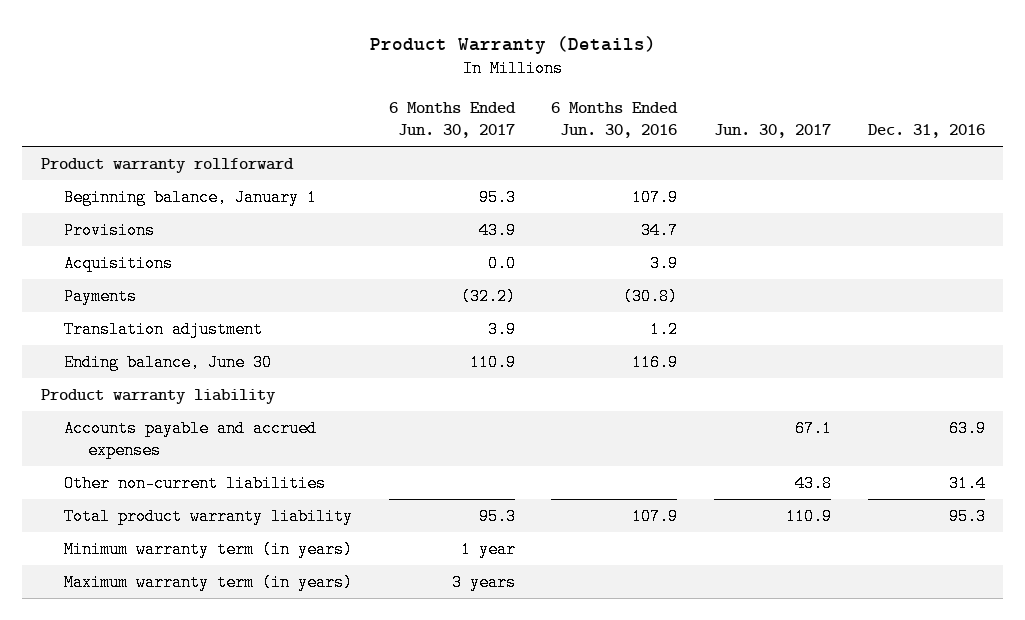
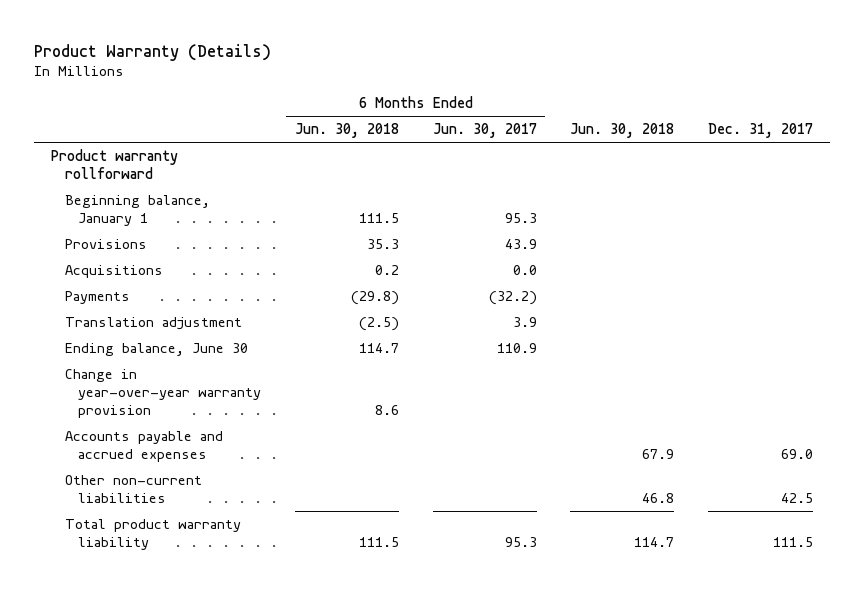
[551,101,679,138] 6 Months Ended Jun. 30, 2016 -> none
[714,123,832,138] Jun. 30, 2017 -> none
[867,123,985,138] Dec. 31, 2016 -> none
none -> [294,123,399,139] Jun. 30, 2018
none -> [570,123,675,139] Jun. 30, 2018
none -> [707,123,813,139] Dec. 31, 2017
[40,388,276,404] Product warranty liability -> none
none -> [64,368,262,419] Change in year-over-year warranty provision
[64,540,354,558] Minimum warranty term (in years) -> none
[64,573,354,591] Maximum warranty term (in years) -> none

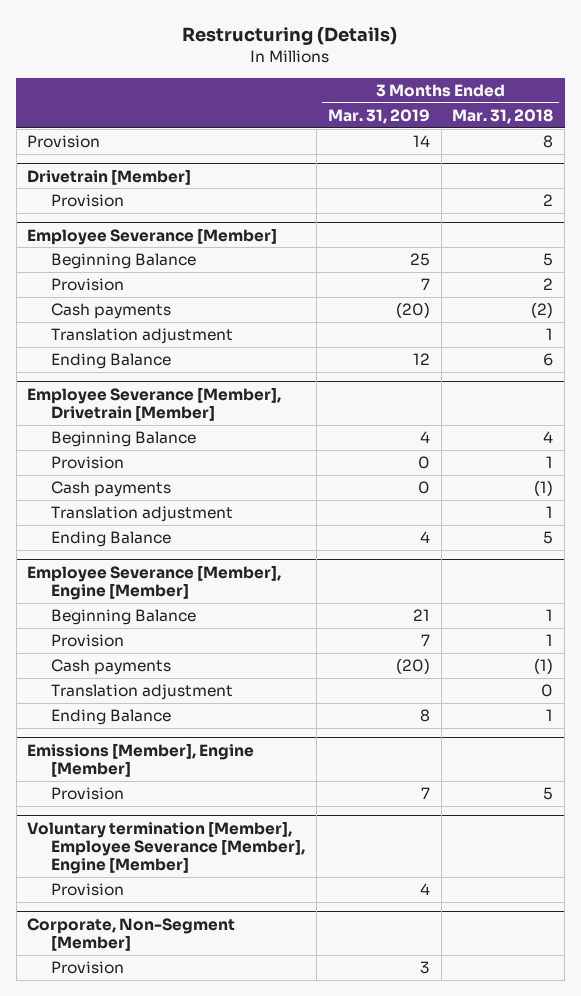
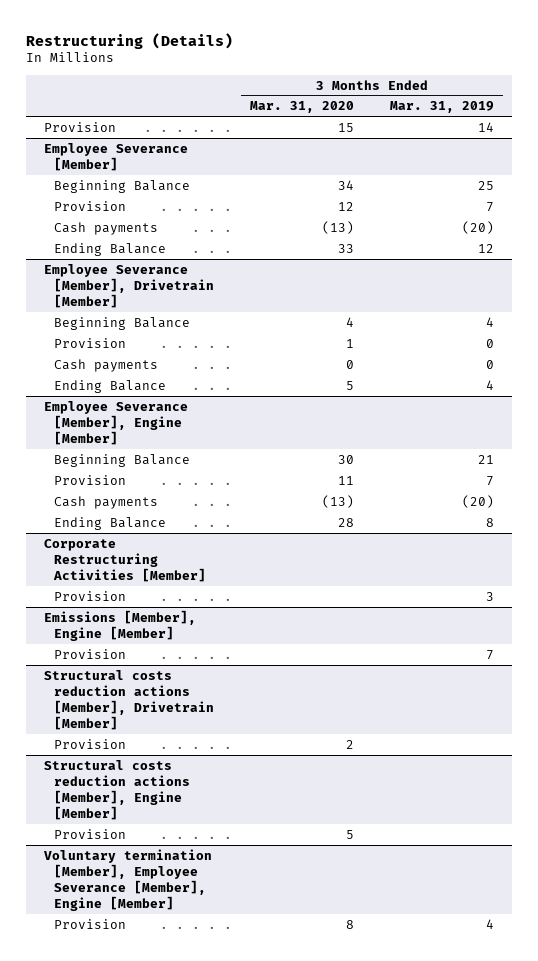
[452,109,554,125] Mar. 31, 2018 -> none
none -> [249,101,354,114] Mar. 31, 2020
[27,168,192,185] Drivetrain [Member] -> none
[51,194,125,208] Provision -> none
[51,328,234,345] Translation adjustment -> none
[51,506,234,523] Translation adjustment -> none
[51,684,234,701] Translation adjustment -> none
none -> [44,538,206,582] Corporate Restructuring Activities [Member]
none -> [53,590,126,601] Provision
none -> [44,669,214,730] Structural costs reduction actions [Member], Drivetrain [Member]
none -> [53,738,126,749] Provision
none -> [44,759,190,820] Structural costs reduction actions [Member], Engine [Member]
none -> [53,828,126,839] Provision
[27,917,236,951] Corporate, Non-Segment [Member] -> none
[51,961,125,975] Provision -> none

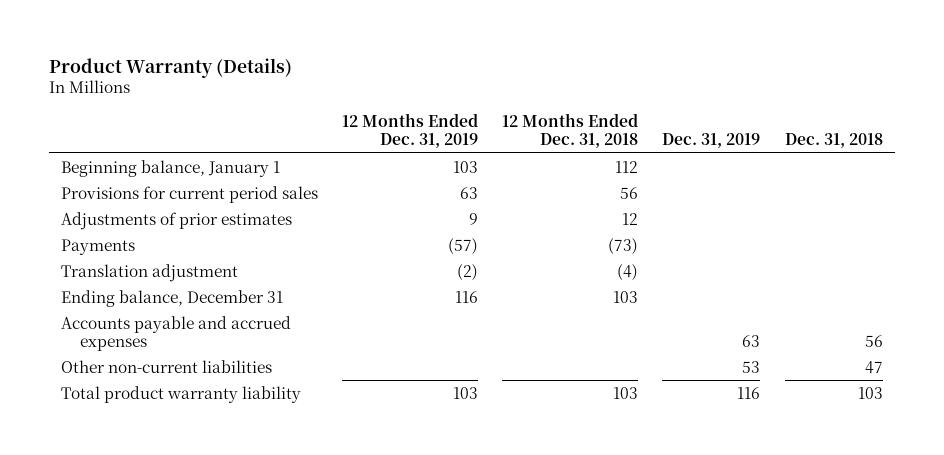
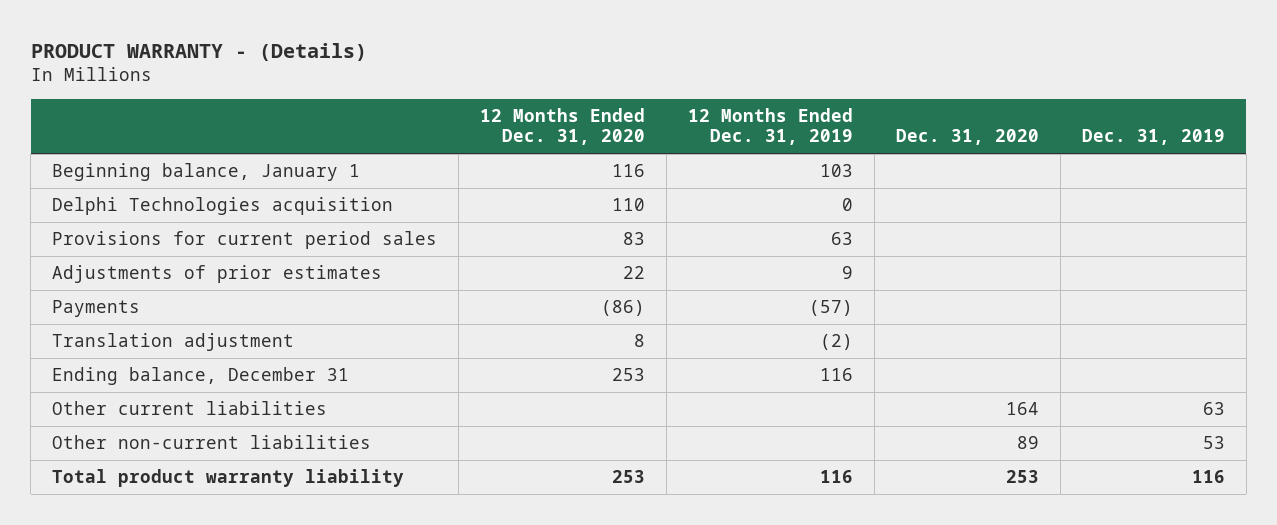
[48,57,292,78] Product Warranty (Details) -> [30,42,367,61] PRODUCT WARRANTY - (Details)
[502,113,639,149] 12 Months Ended Dec. 31, 2018 -> none
[784,133,883,149] Dec. 31, 2018 -> none
none -> [480,107,646,146] 12 Months Ended Dec. 31, 2020
none -> [895,129,1039,146] Dec. 31, 2020
none -> [52,197,394,216] Delphi Technologies acquisition
[60,315,291,351] Accounts payable and accrued expenses -> [52,401,328,416] Other current liabilities
[453,386,479,399] 103 -> [819,470,853,484] 116

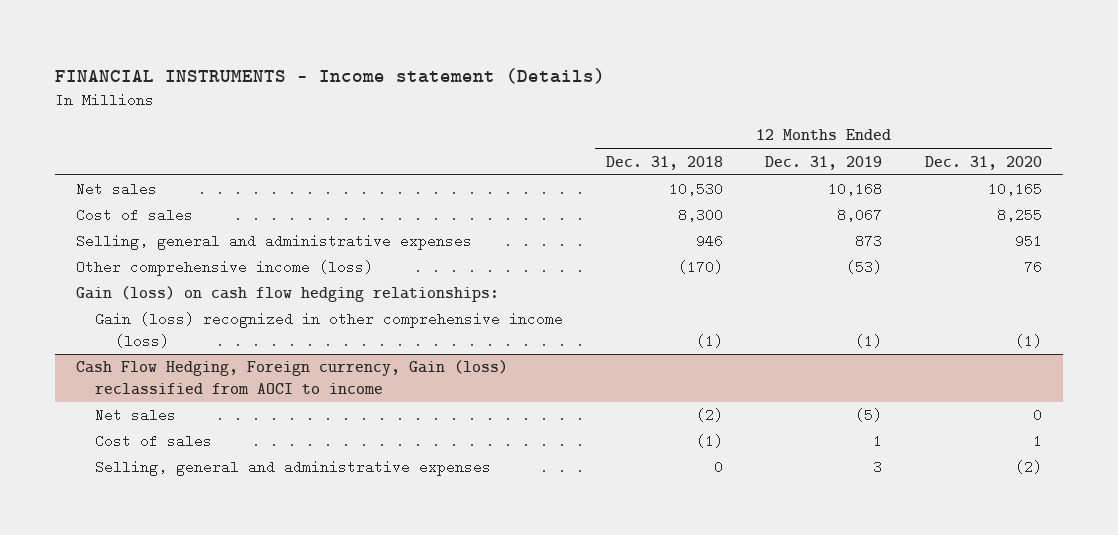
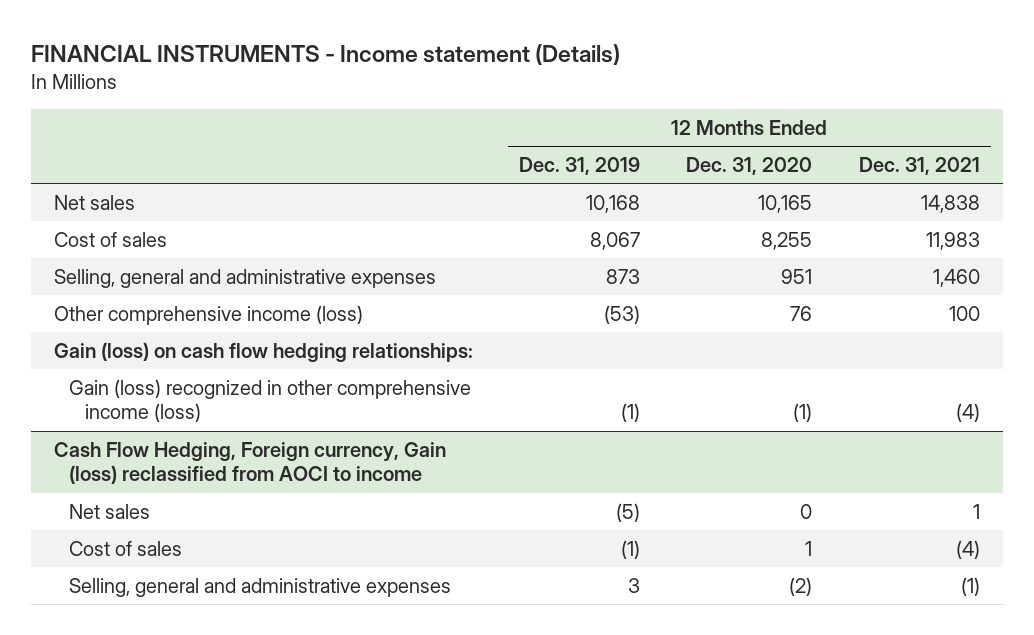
[605,155,723,170] Dec. 31, 2018 -> none
none -> [858,156,980,175] Dec. 31, 2021
[873,434,883,449] 1 -> [621,539,641,559] (1)

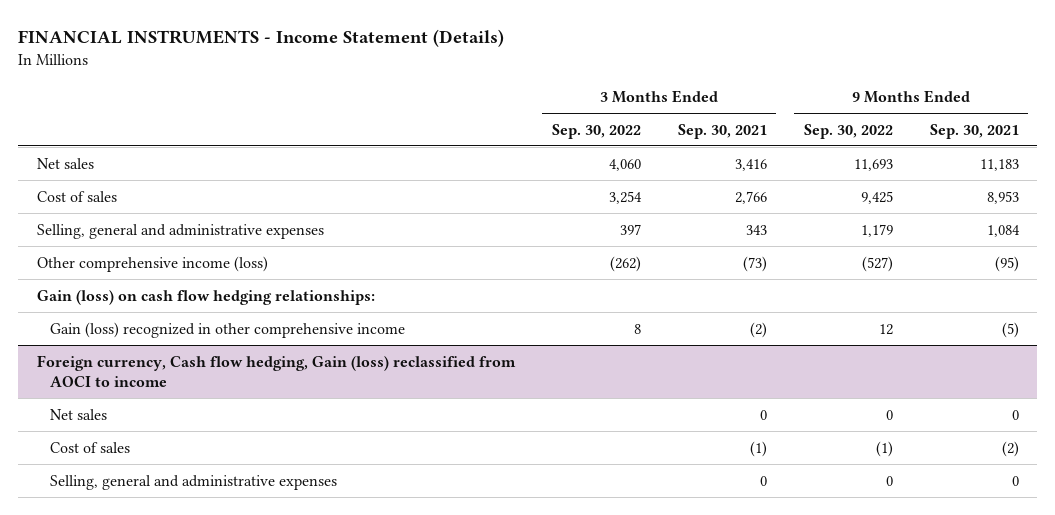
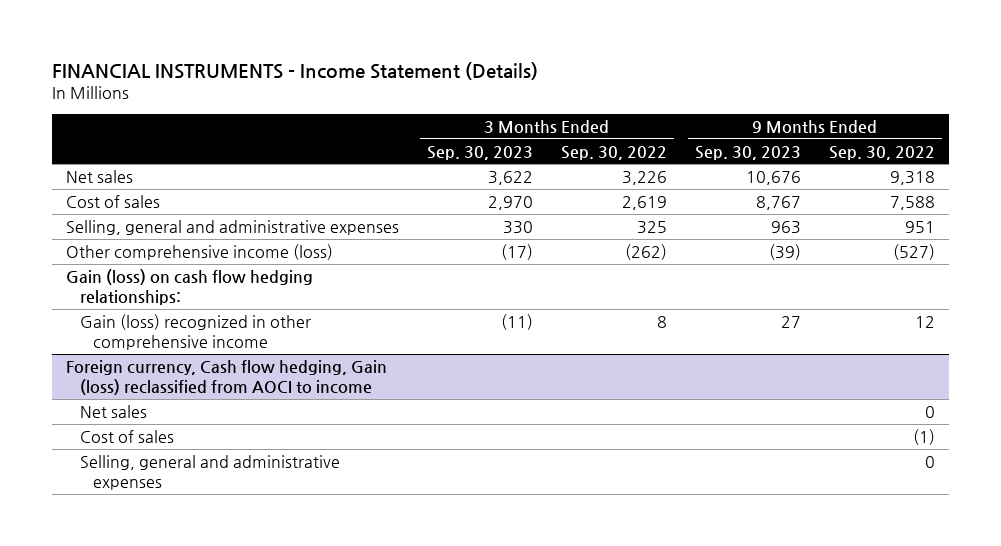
[677,123,767,139] Sep. 30, 2021 -> none
[929,123,1019,139] Sep. 30, 2021 -> none
none -> [426,145,533,160] Sep. 30, 2023
none -> [694,145,801,160] Sep. 30, 2023
[608,158,641,171] 4,060 -> [621,170,667,185] 3,226
[853,158,893,171] 11,693 -> [889,170,935,185] 9,318
[608,190,642,204] 3,254 -> [621,195,667,210] 2,619
[860,190,893,204] 9,425 -> [889,195,935,210] 7,588
[619,223,641,235] 397 -> [636,220,667,234] 325
[860,223,893,237] 1,179 -> [904,220,935,233] 951

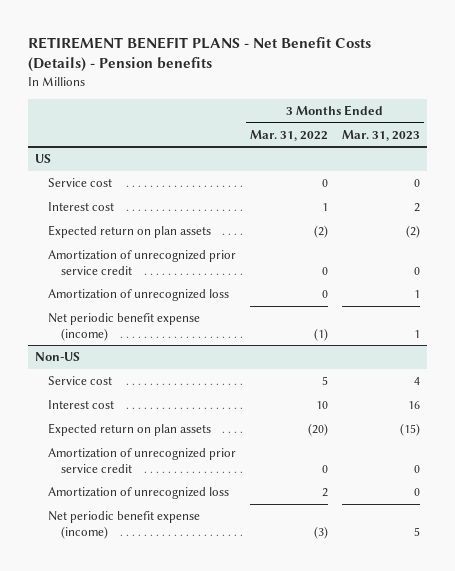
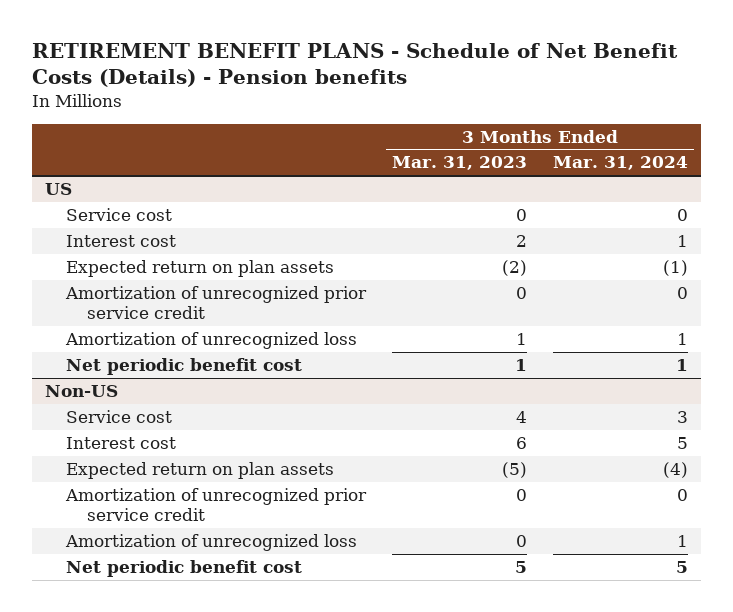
[28,37,372,73] RETIREMENT BENEFIT PLANS - Net Benefit Costs (Details) - Pension benefits -> [32,43,679,88] RETIREMENT BENEFIT PLANS - Schedule of Net Benefit Costs (Details) - Pension benefits
[249,129,328,141] Mar. 31, 2022 -> none
none -> [552,156,688,171] Mar. 31, 2024
[47,313,200,341] Net periodic benefit expense (income) -> [66,357,303,375] Net periodic benefit cost
[408,401,421,410] 16 -> [515,436,527,449] 6
[400,423,421,437] (15) -> [501,461,527,478] (5)
[47,511,200,539] Net periodic benefit expense (income) -> [66,559,303,577] Net periodic benefit cost

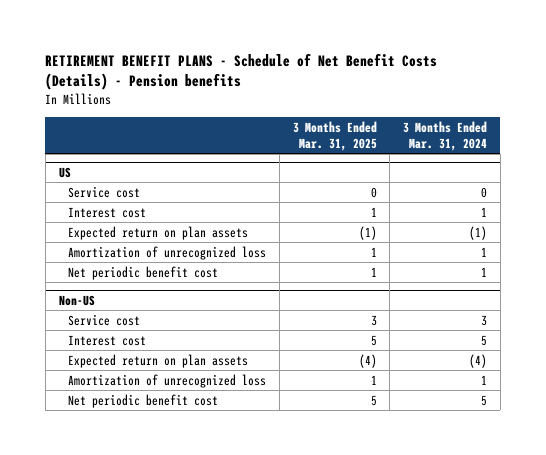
[391,156,527,171] Mar. 31, 2023 -> none
none -> [292,120,377,151] 3 Months Ended Mar. 31, 2025
[65,285,368,320] Amortization of unrecognized prior service credit -> none
[65,487,368,522] Amortization of unrecognized prior service credit -> none

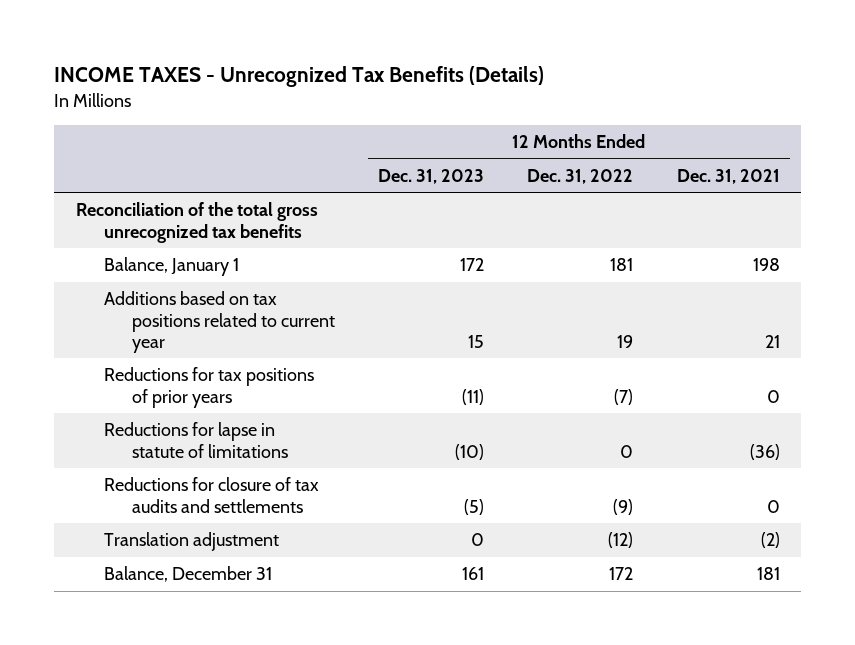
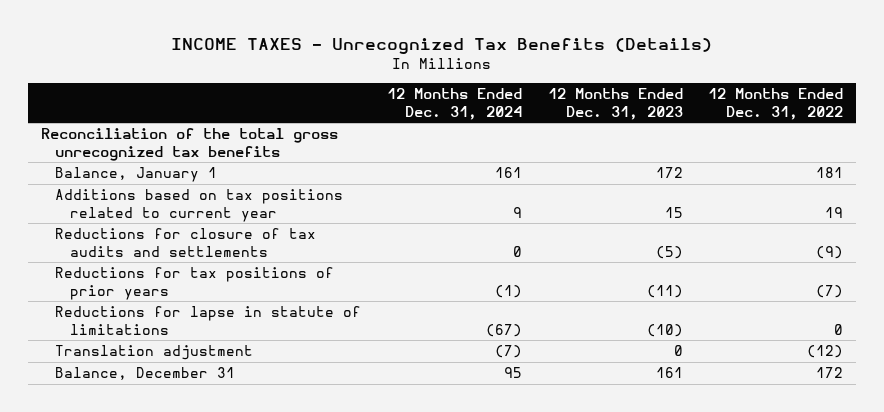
[676,168,780,184] Dec. 31, 2021 -> none
none -> [386,88,522,120] 12 Months Ended Dec. 31, 2024
[103,477,319,513] Reductions for closure of tax audits and settlements -> [55,228,317,257] Reductions for closure of tax audits and settlements

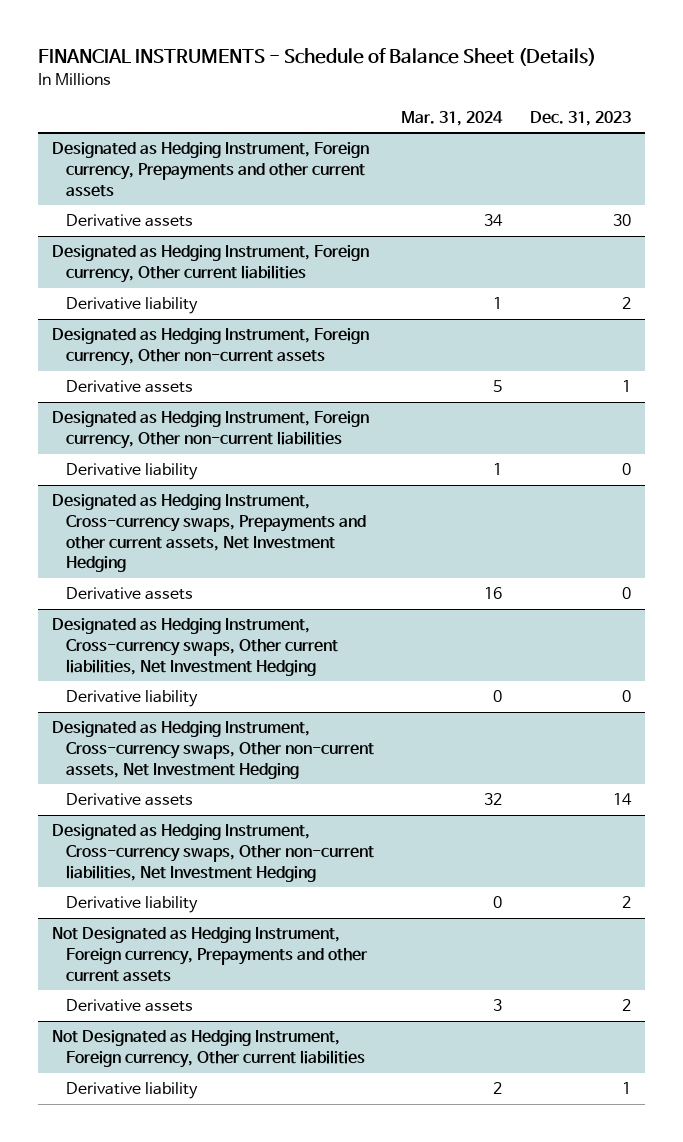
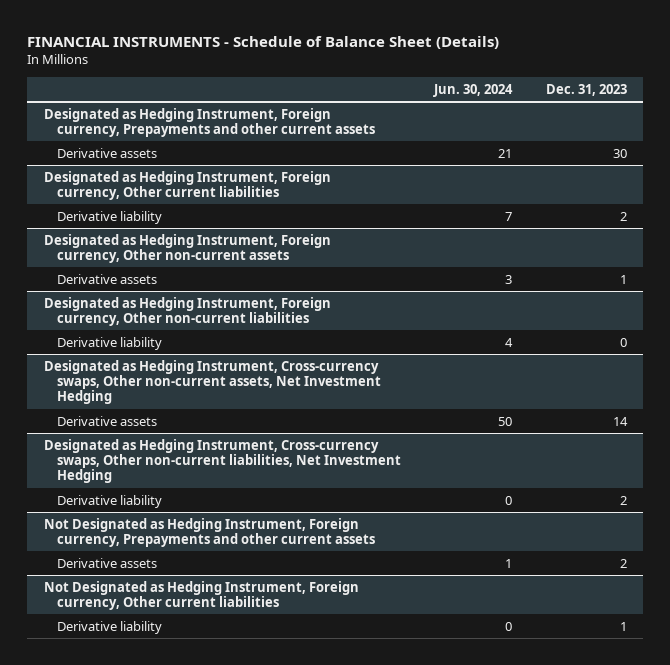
[401,110,504,126] Mar. 31, 2024 -> none
none -> [433,84,514,98] Jun. 30, 2024
[52,494,366,573] Designated as Hedging Instrument, Cross-currency swaps, Prepayments and other current assets, Net Investment Hedging -> none
[65,587,193,601] Derivative assets -> none
[52,618,338,676] Designated as Hedging Instrument, Cross-currency swaps, Other current liabilities, Net Investment Hedging -> none
[65,690,198,708] Derivative liability -> none

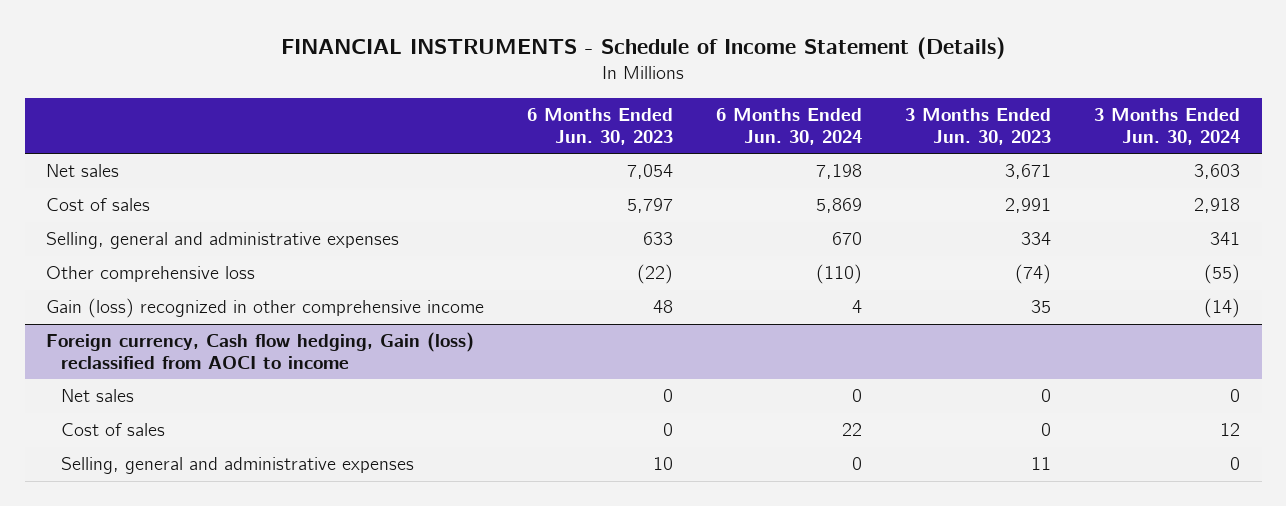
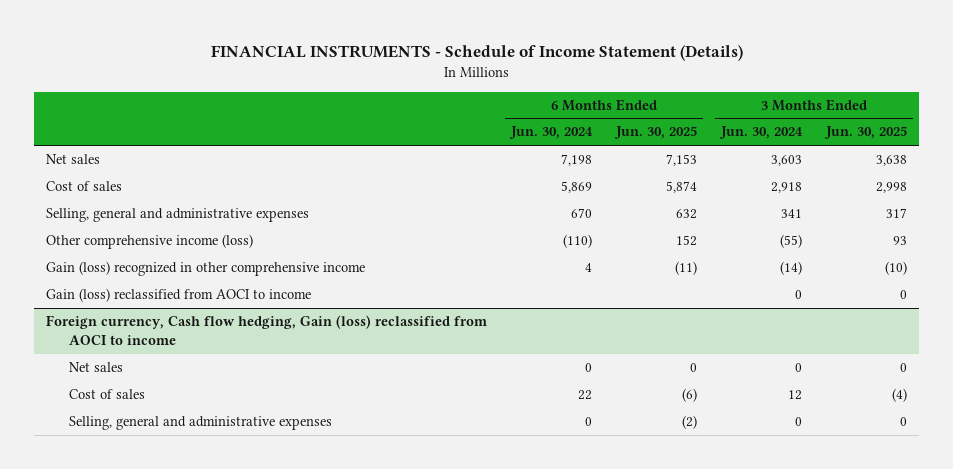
[527,108,674,146] 6 Months Ended Jun. 30, 2023 -> none
[905,108,1052,146] 3 Months Ended Jun. 30, 2023 -> none
none -> [614,126,698,140] Jun. 30, 2025
none -> [823,126,907,140] Jun. 30, 2025
[46,266,256,283] Other comprehensive loss -> [46,234,254,250] Other comprehensive income (loss)
none -> [46,288,312,303] Gain (loss) reclassified from AOCI to income

